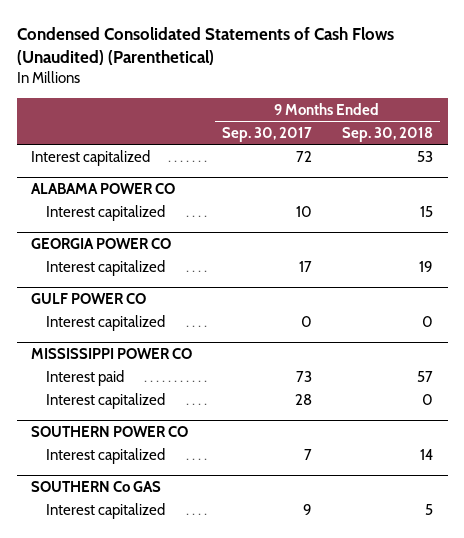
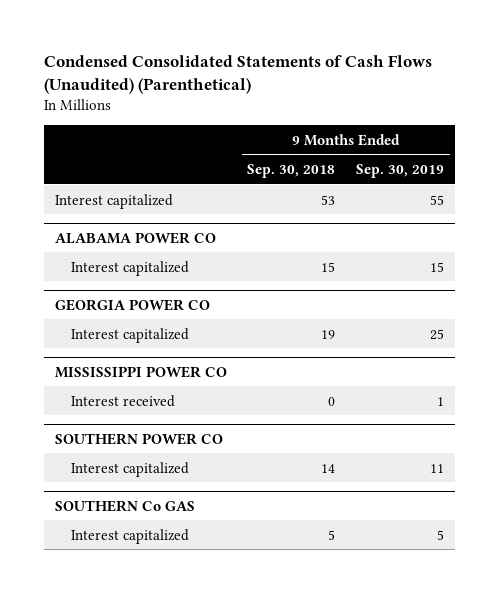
[222,126,313,142] Sep. 30, 2017 -> none
none -> [356,164,445,179] Sep. 30, 2019
[31,292,147,304] GULF POWER CO -> none
[45,314,165,331] Interest capitalized -> none
[45,369,124,386] Interest paid -> none
[45,392,165,409] Interest capitalized -> none
none -> [71,394,176,407] Interest received

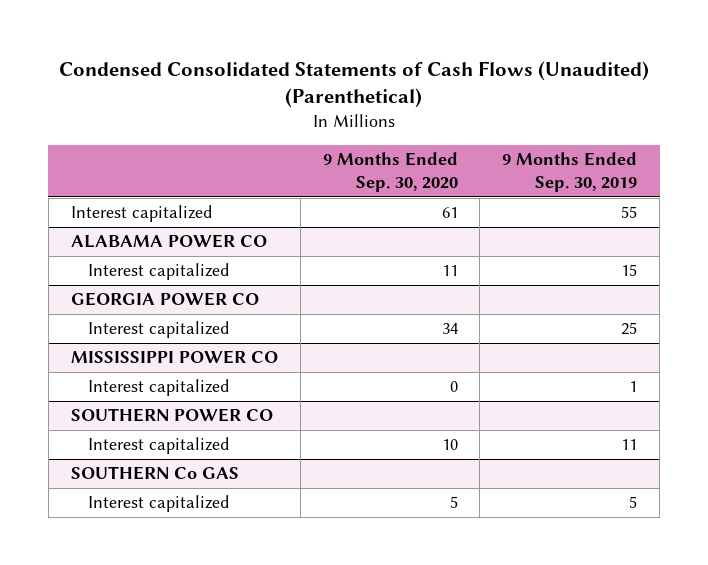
[247,164,336,179] Sep. 30, 2018 -> none
none -> [322,152,458,193] 9 Months Ended Sep. 30, 2020
[71,394,176,407] Interest received -> none
none -> [87,379,230,397] Interest capitalized

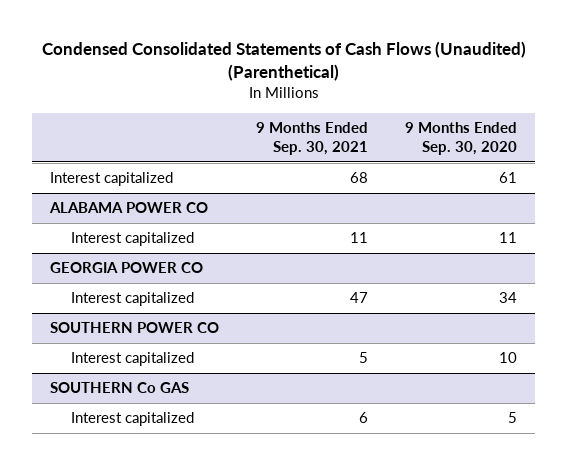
[502,152,638,193] 9 Months Ended Sep. 30, 2019 -> none
none -> [256,122,369,156] 9 Months Ended Sep. 30, 2021
[70,350,278,365] MISSISSIPPI POWER CO -> none
[87,379,230,397] Interest capitalized -> none

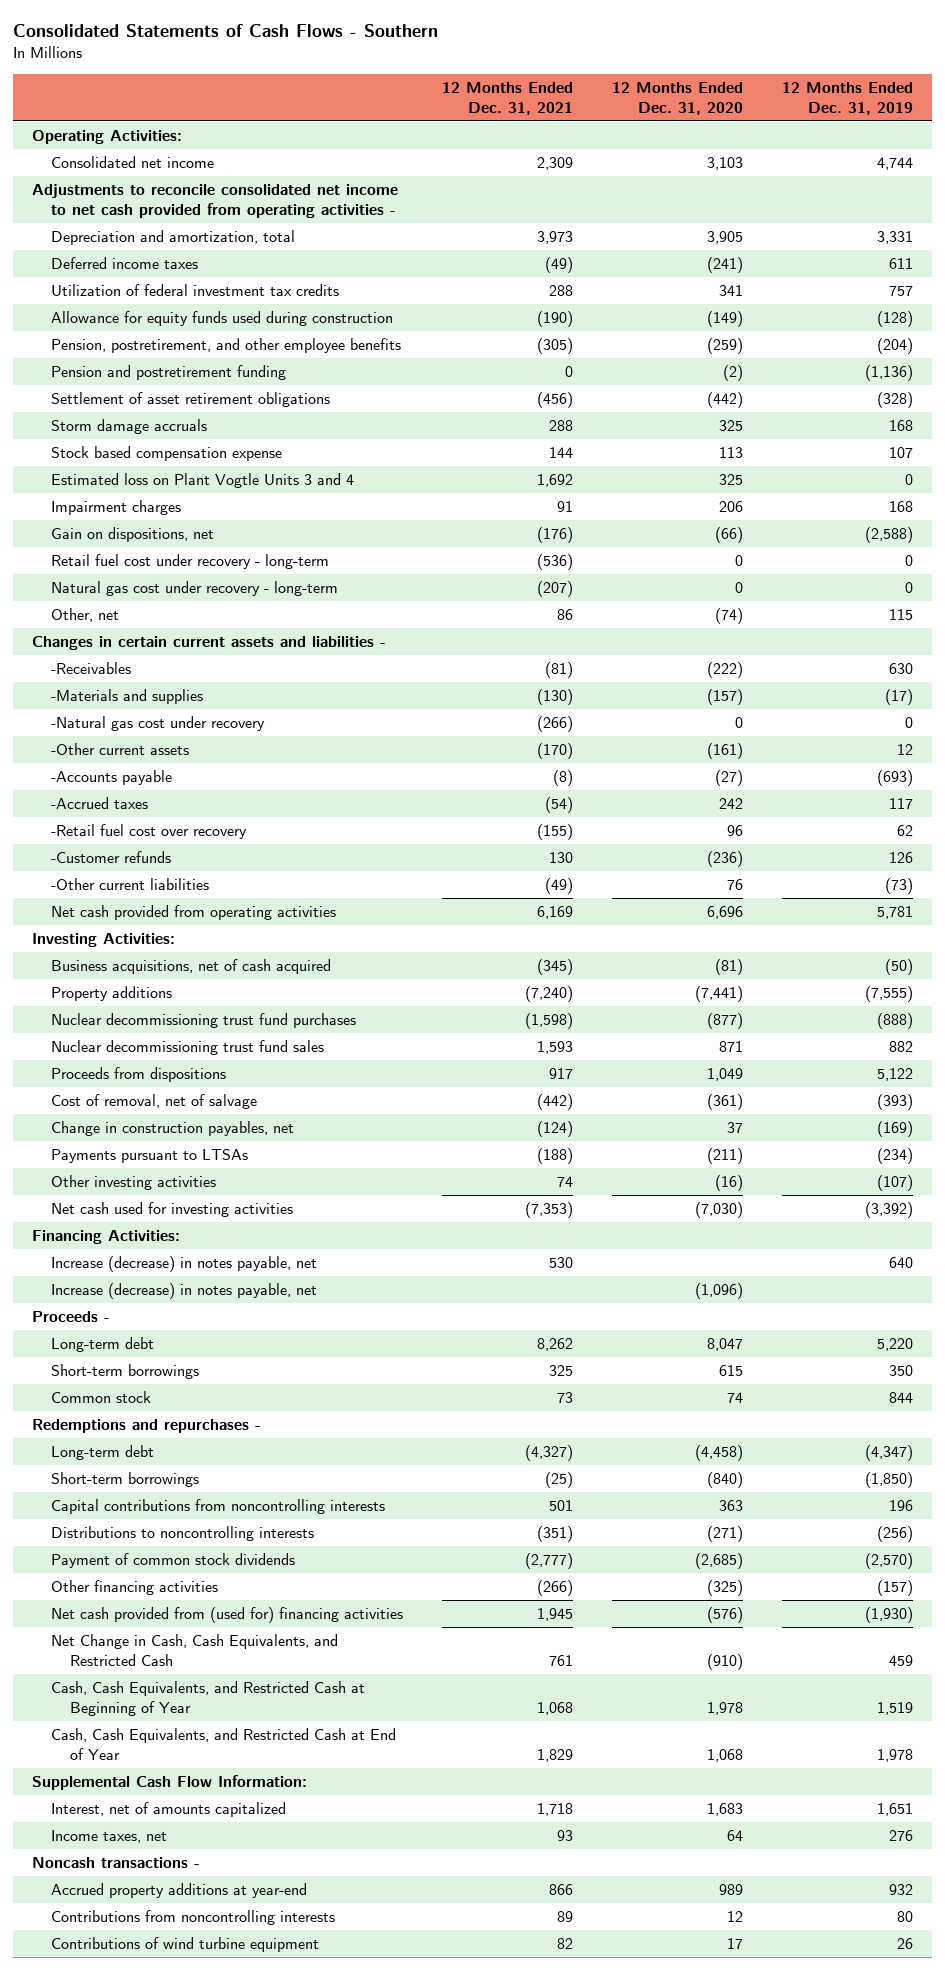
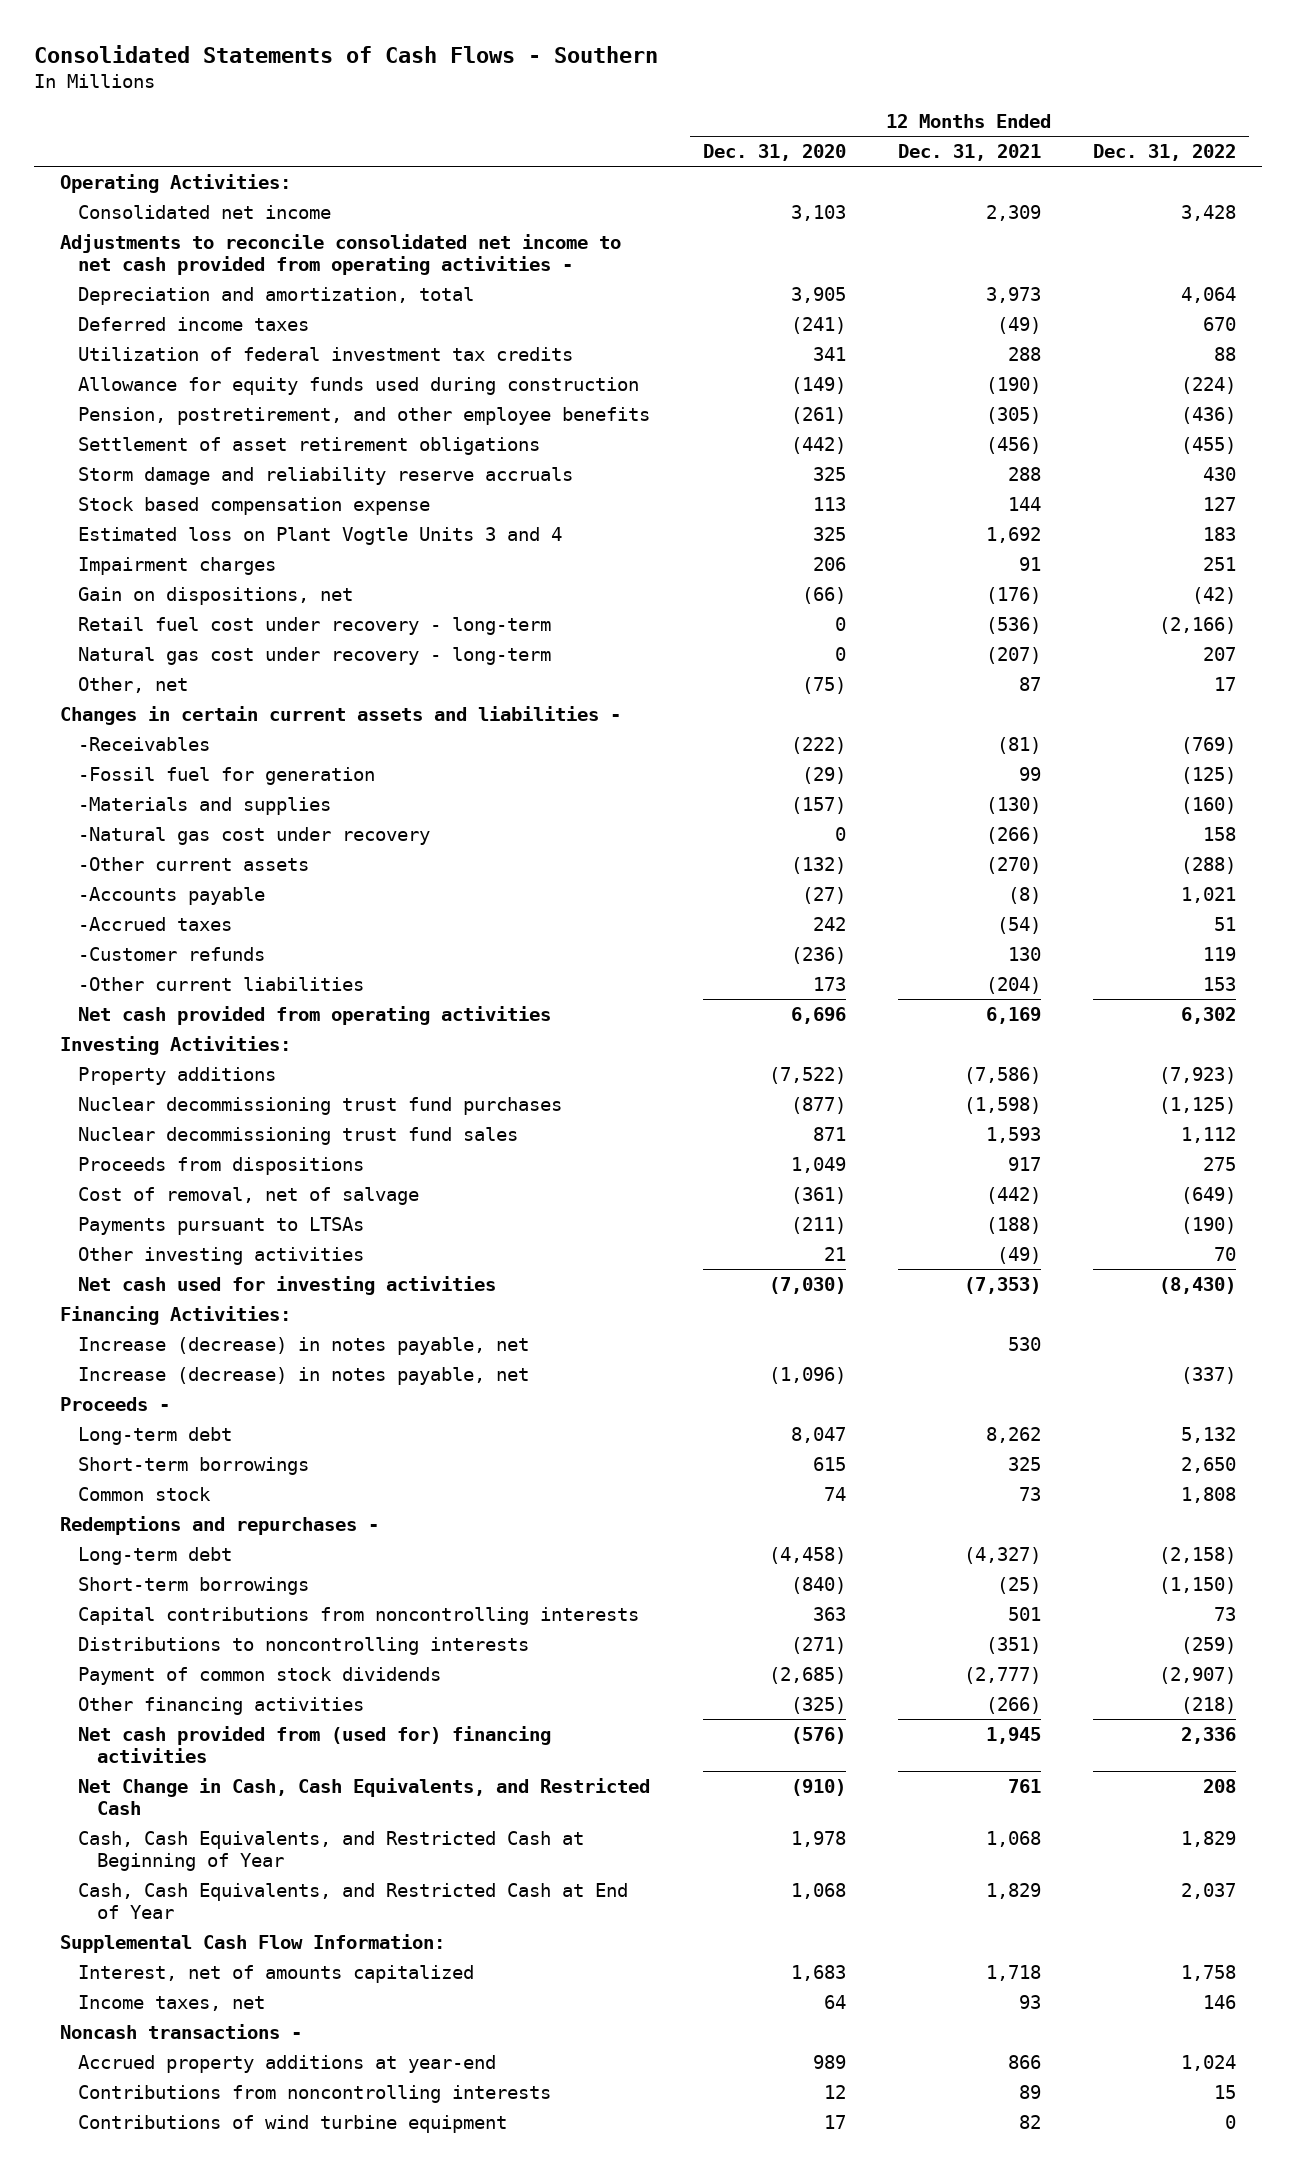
[781,82,913,115] 12 Months Ended Dec. 31, 2019 -> none
none -> [1093,144,1237,162] Dec. 31, 2022
[51,365,287,381] Pension and postretirement funding -> none
[706,338,743,355] (259) -> [790,406,846,424] (261)
[51,419,208,435] Storm damage accruals -> [78,466,574,485] Storm damage and reliability reserve accruals
[557,609,574,621] 86 -> [1018,676,1041,691] 87
[714,608,743,625] (74) -> [801,676,846,694] (75)
none -> [78,766,376,785] -Fossil fuel for generation
[537,743,574,760] (170) -> [985,856,1041,874] (270)
[706,743,743,760] (161) -> [790,856,846,874] (132)
[51,824,248,840] -Retail fuel cost over recovery -> none
[545,878,574,895] (49) -> [985,976,1041,994] (204)
[726,879,743,891] 76 -> [812,976,846,991] 173
[51,959,332,975] Business acquisitions, net of cash acquired -> none
[525,986,574,1003] (7,240) -> [963,1066,1041,1084] (7,586)
[694,986,743,1003] (7,441) -> [768,1066,846,1084] (7,522)
[51,1121,295,1137] Change in construction payables, net -> none
[557,1176,574,1188] 74 -> [996,1246,1041,1264] (49)
[714,1175,743,1192] (16) -> [823,1246,846,1261] 21

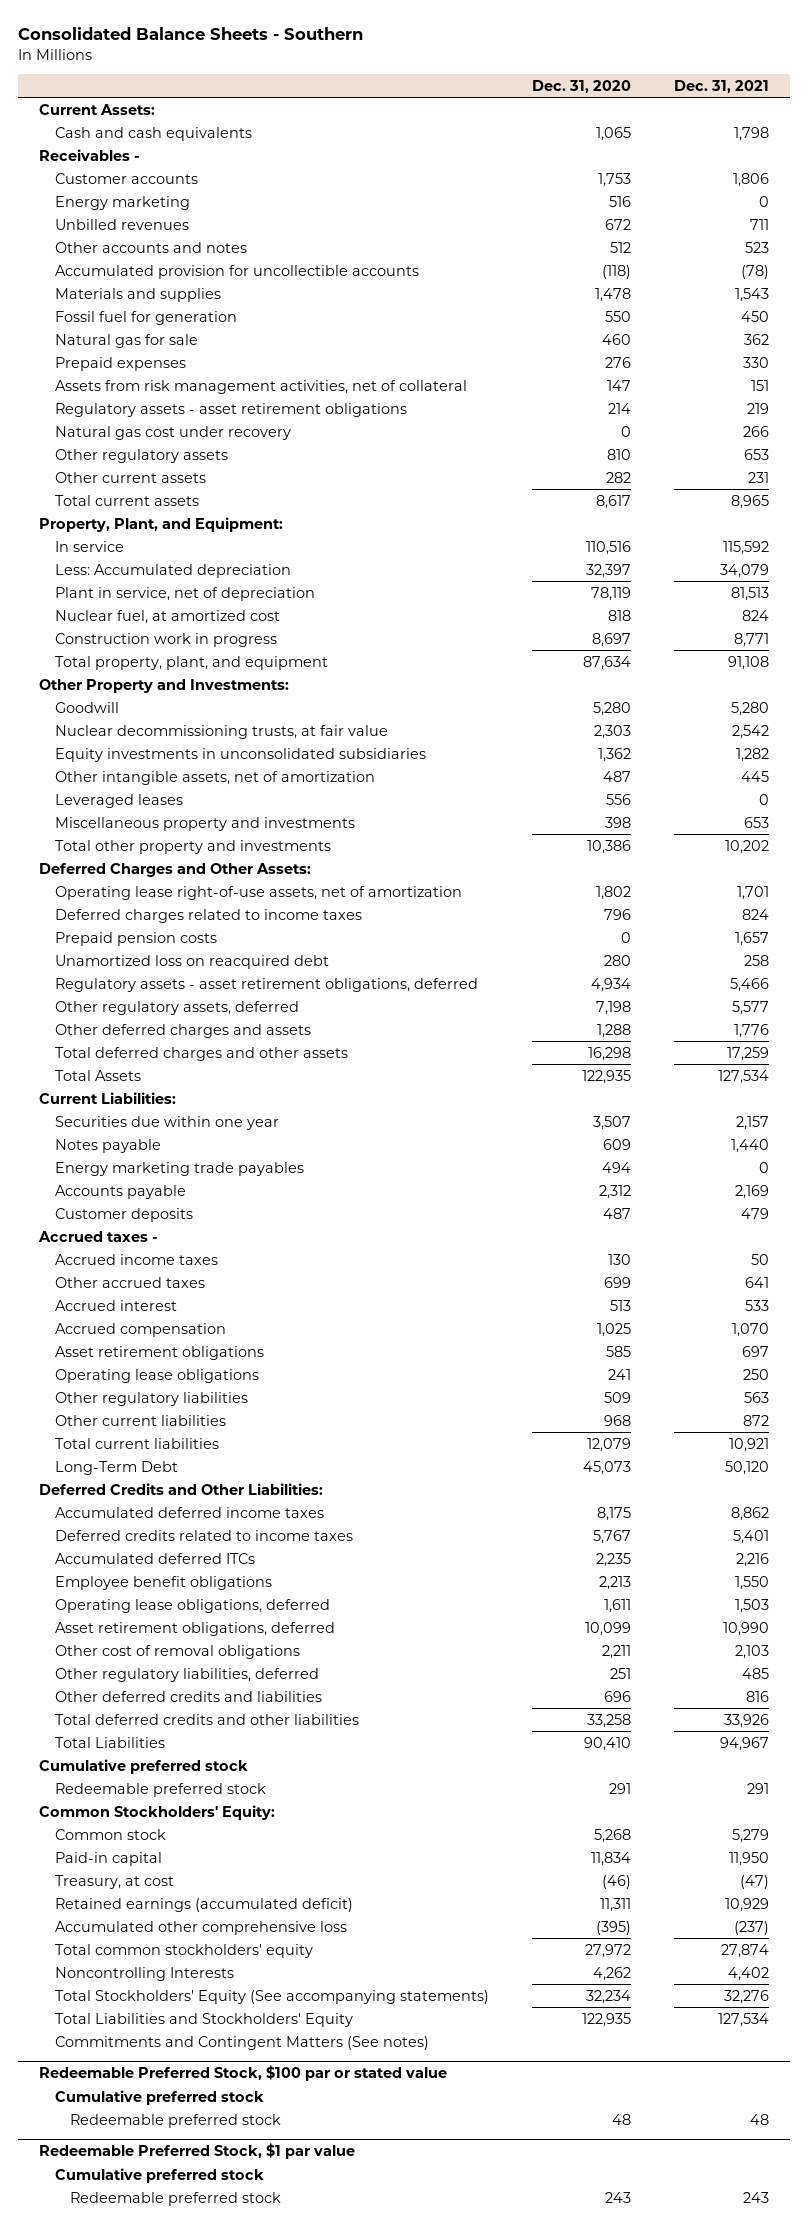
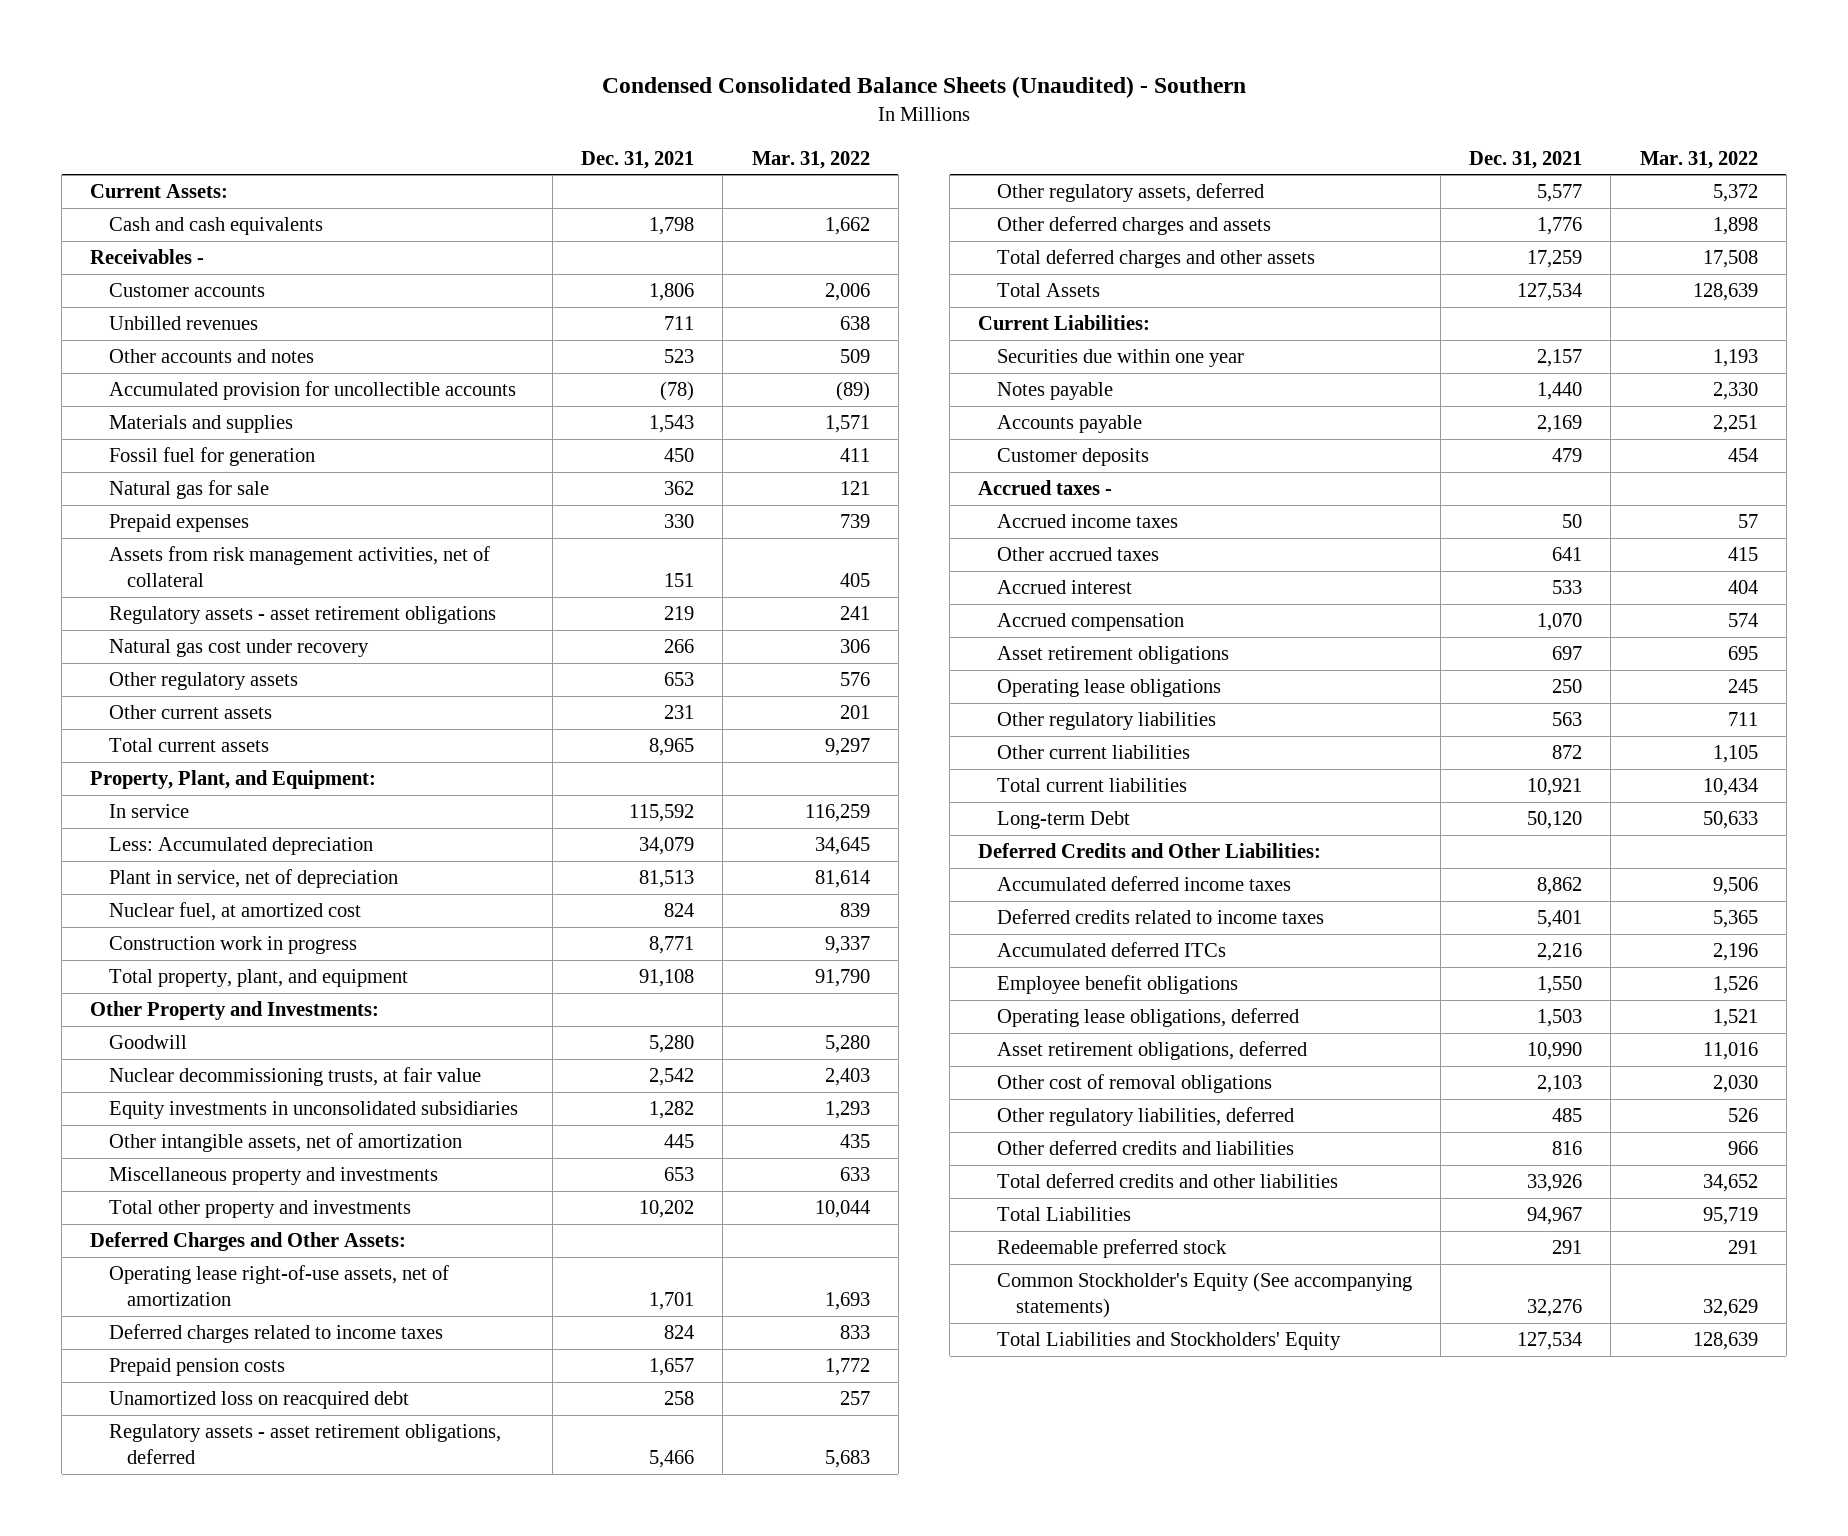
[17,27,363,41] Consolidated Balance Sheets - Southern -> [601,76,1246,99] Condensed Consolidated Balance Sheets (Unaudited) - Southern
[531,79,631,93] Dec. 31, 2020 -> none
none -> [751,150,870,169] Mar. 31, 2022
[54,195,190,210] Energy marketing -> none
[54,793,183,808] Leveraged leases -> none
[54,1161,304,1176] Energy marketing trade payables -> none
[54,1460,178,1475] Long-Term Debt -> [996,810,1130,829] Long-term Debt
[39,1758,249,1774] Cumulative preferred stock -> none
[39,1804,276,1820] Common Stockholders' Equity: -> none
[54,1828,166,1840] Common stock -> none
[54,1851,162,1866] Paid-in capital -> none
[54,1874,174,1889] Treasury, at cost -> none
[54,1897,353,1912] Retained earnings (accumulated deficit) -> none
[54,1920,347,1935] Accumulated other comprehensive loss -> none
[54,1943,313,1958] Total common stockholders' equity -> none
[54,1966,234,1981] Noncontrolling Interests -> none
[54,1989,489,2004] Total Stockholders' Equity (See accompanying statements) -> [996,1271,1412,1319] Common Stockholder's Equity (See accompanying statements)
[54,2035,429,2050] Commitments and Contingent Matters (See notes) -> none
[39,2065,448,2082] Redeemable Preferred Stock, $100 par or stated value -> none
[54,2089,264,2105] Cumulative preferred stock -> none
[70,2113,282,2128] Redeemable preferred stock -> none
[39,2143,356,2160] Redeemable Preferred Stock, $1 par value -> none
[54,2167,264,2183] Cumulative preferred stock -> none
[70,2191,282,2206] Redeemable preferred stock -> none

